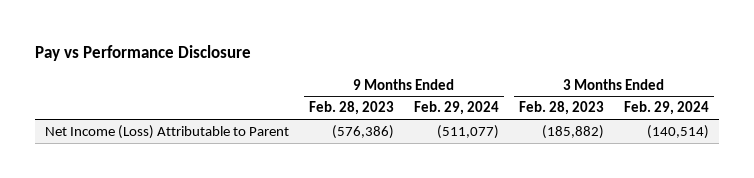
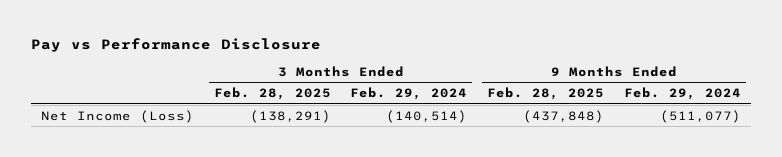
[308,101,394,116] Feb. 28, 2023 -> none
[518,101,604,116] Feb. 28, 2023 -> none
none -> [213,87,331,101] Feb. 28, 2025
none -> [487,87,605,101] Feb. 28, 2025
[45,125,290,140] Net Income (Loss) Attributable to Parent -> [40,109,194,123] Net Income (Loss)

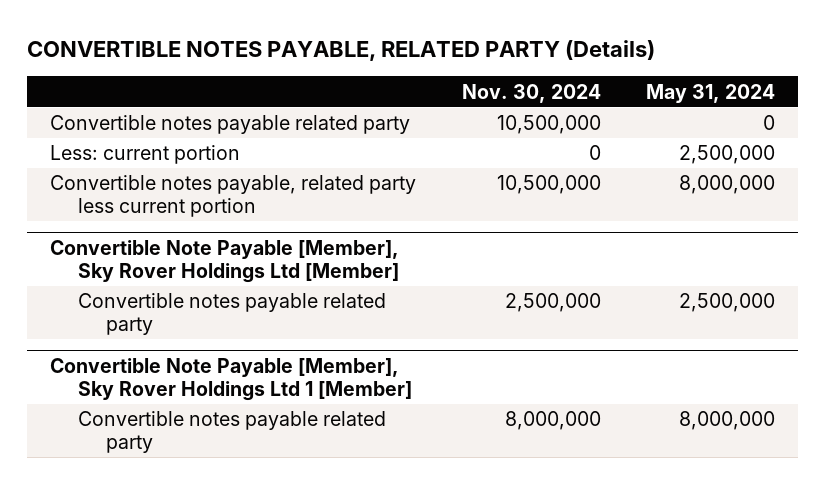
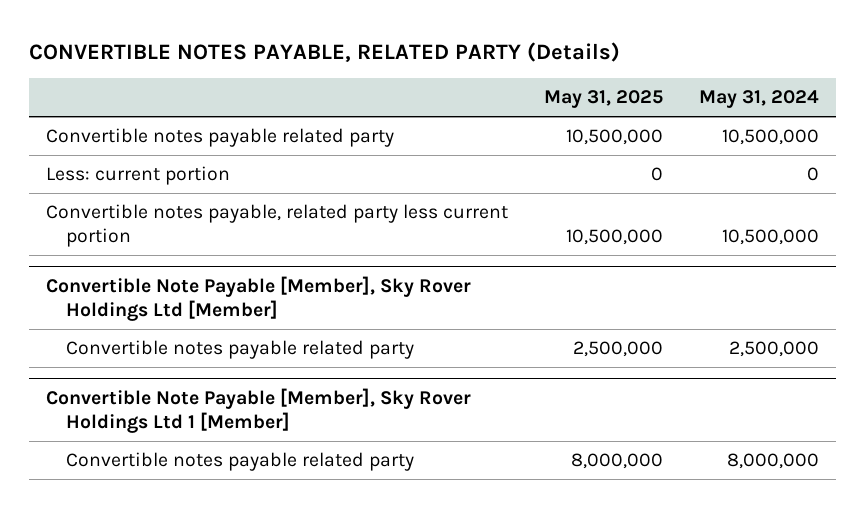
[461,83,601,103] Nov. 30, 2024 -> none
none -> [543,90,663,109] May 31, 2025
[763,115,776,131] 0 -> [721,129,819,146] 10,500,000
[679,145,776,165] 2,500,000 -> [806,167,819,182] 0
[679,175,776,195] 8,000,000 -> [721,228,819,245] 10,500,000

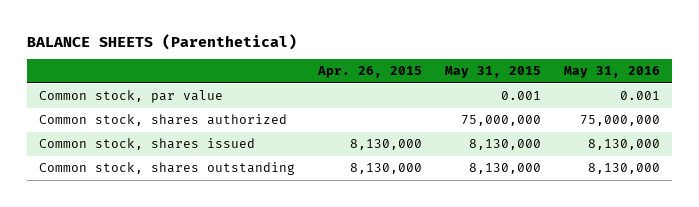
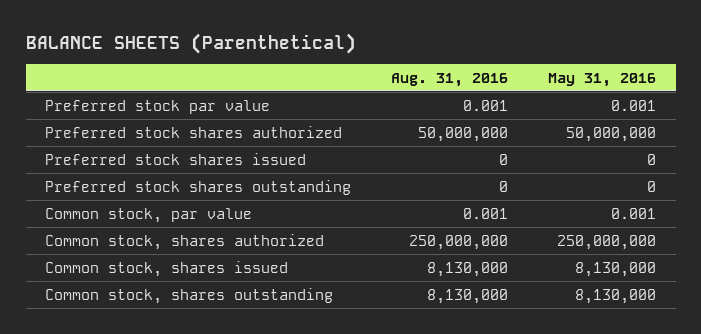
[317,66,423,79] Apr. 26, 2015 -> none
[445,66,542,79] May 31, 2015 -> none
none -> [391,72,509,87] Aug. 31, 2016
none -> [45,99,271,114] Preferred stock par value
none -> [45,125,343,138] Preferred stock shares authorized
none -> [45,152,307,165] Preferred stock shares issued
none -> [45,179,352,195] Preferred stock shares outstanding
[580,115,661,127] 75,000,000 -> [556,234,656,250] 250,000,000

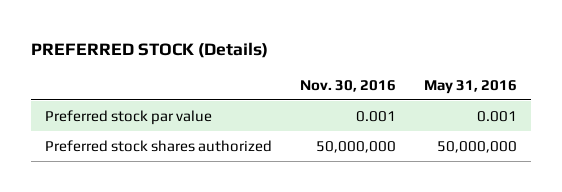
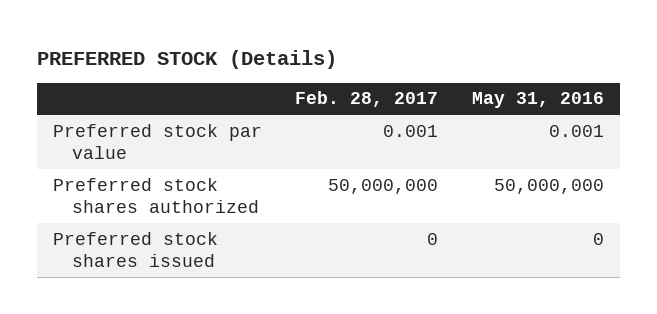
[300,79,397,92] Nov. 30, 2016 -> none
none -> [295,91,439,108] Feb. 28, 2017
none -> [53,231,219,267] Preferred stock shares issued

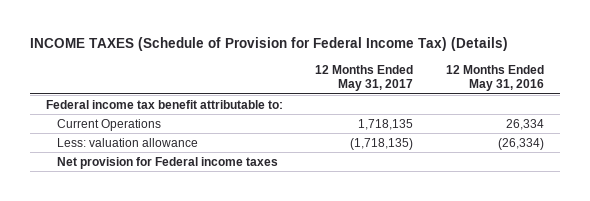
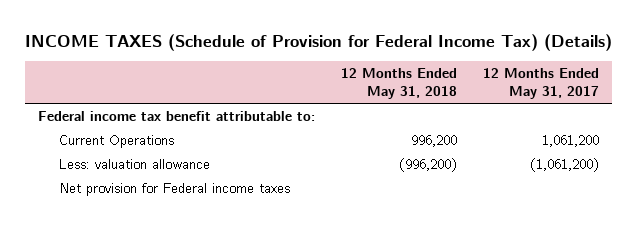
[445,64,544,92] 12 Months Ended May 31, 2016 -> none
none -> [341,68,458,99] 12 Months Ended May 31, 2018
[358,118,414,130] 1,718,135 -> [542,134,600,147] 1,061,200
[350,137,414,150] (1,718,135) -> [530,157,600,172] (1,061,200)

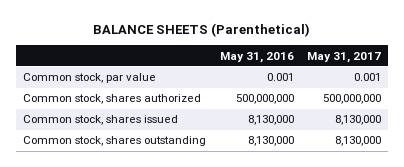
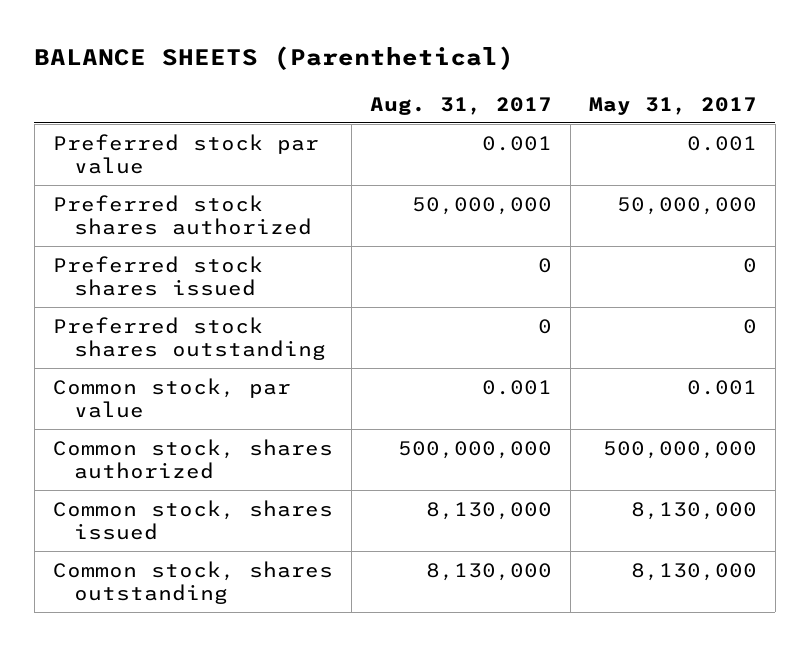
[219,51,294,63] May 31, 2016 -> none
none -> [369,96,552,115] Aug. 31, 2017
none -> [52,134,319,175] Preferred stock par value
none -> [52,195,312,236] Preferred stock shares authorized
none -> [52,256,263,297] Preferred stock shares issued
none -> [52,317,326,361] Preferred stock shares outstanding

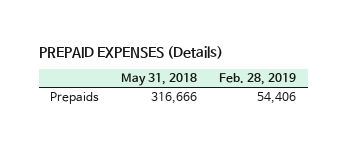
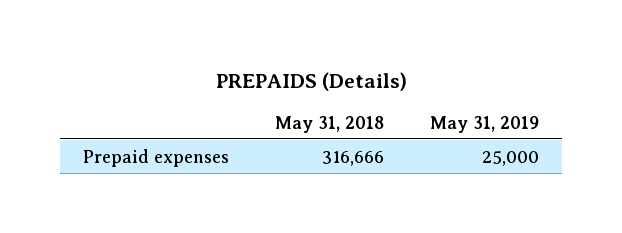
[39,46,224,60] PREPAID EXPENSES (Details) -> [215,71,407,91] PREPAIDS (Details)
[219,73,297,86] Feb. 28, 2019 -> none
none -> [429,115,539,133] May 31, 2019
[50,92,100,105] Prepaids -> [82,148,229,167] Prepaid expenses

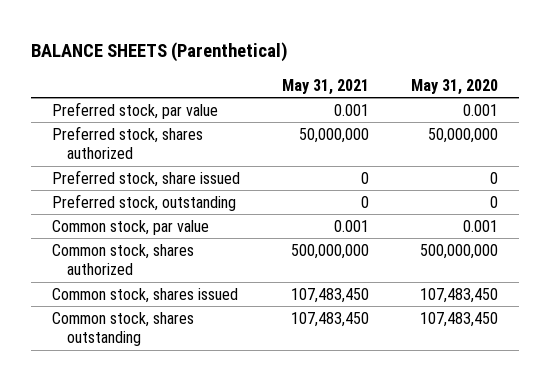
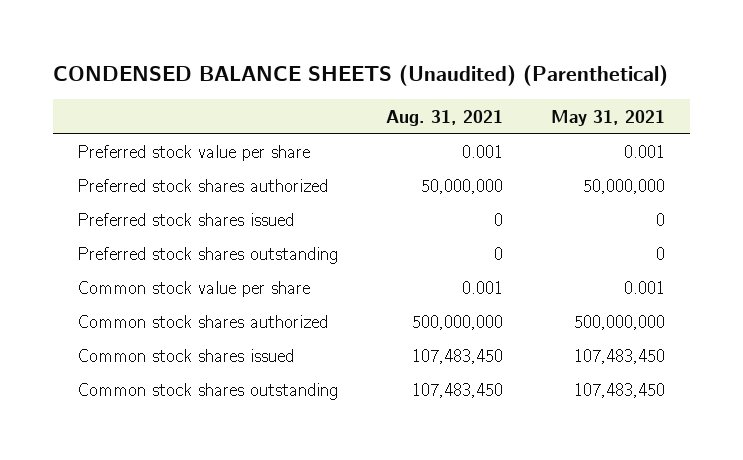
[31,41,289,62] BALANCE SHEETS (Parenthetical) -> [53,65,669,87] CONDENSED BALANCE SHEETS (Unaudited) (Parenthetical)
[410,78,498,95] May 31, 2020 -> none
none -> [386,109,504,126] Aug. 31, 2021
[52,101,219,119] Preferred stock, par value -> [77,145,311,162] Preferred stock value per share
[52,125,204,160] Preferred stock, shares authorized -> [77,179,329,193] Preferred stock shares authorized
[52,169,241,187] Preferred stock, share issued -> [77,213,295,227] Preferred stock shares issued
[52,193,237,211] Preferred stock, outstanding -> [77,247,339,265] Preferred stock shares outstanding
[52,219,210,235] Common stock, par value -> [77,281,311,298] Common stock value per share
[52,243,195,276] Common stock, shares authorized -> [77,315,329,329] Common stock shares authorized
[52,287,239,303] Common stock, shares issued -> [77,349,295,363] Common stock shares issued
[52,311,195,347] Common stock, shares outstanding -> [77,383,339,401] Common stock shares outstanding

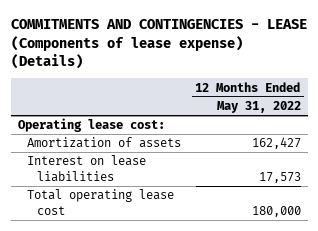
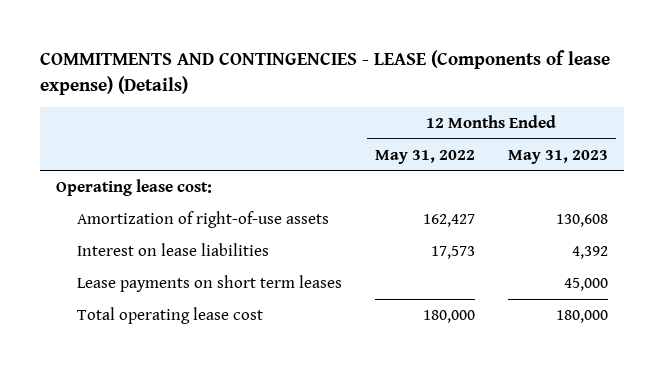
none -> [507,149,608,164] May 31, 2023
[27,137,182,149] Amortization of assets -> [77,210,330,228] Amortization of right-of-use assets
none -> [77,274,343,292] Lease payments on short term leases

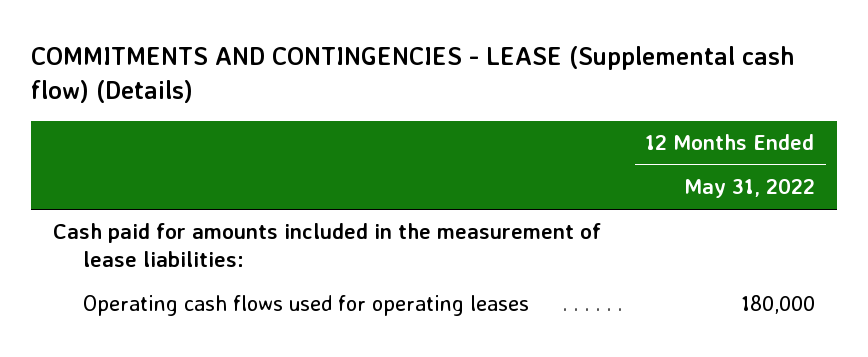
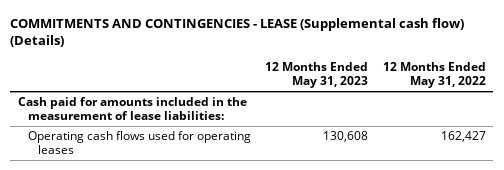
none -> [265,62,369,88] 12 Months Ended May 31, 2023
[740,295,815,315] 180,000 -> [440,131,486,143] 162,427

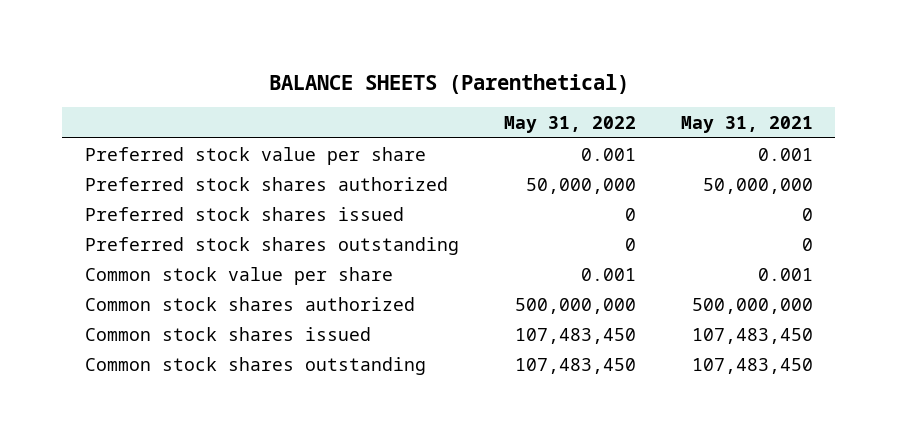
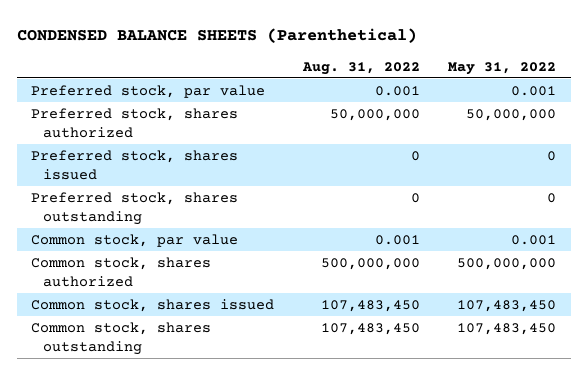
[268,73,629,94] BALANCE SHEETS (Parenthetical) -> [16,27,417,43] CONDENSED BALANCE SHEETS (Parenthetical)
[680,115,813,133] May 31, 2021 -> none
none -> [301,61,420,75] Aug. 31, 2022
[84,146,426,165] Preferred stock value per share -> [31,84,266,98] Preferred stock, par value
[84,176,448,191] Preferred stock shares authorized -> [31,107,239,138] Preferred stock, shares authorized
[84,206,404,221] Preferred stock shares issued -> [31,149,239,180] Preferred stock, shares issued
[84,236,459,255] Preferred stock shares outstanding -> [31,191,239,225] Preferred stock, shares outstanding
[84,266,393,285] Common stock value per share -> [31,233,239,247] Common stock, par value
[84,296,415,311] Common stock shares authorized -> [31,256,212,287] Common stock, shares authorized
[84,326,371,341] Common stock shares issued -> [31,298,275,312] Common stock, shares issued
[84,356,426,375] Common stock shares outstanding -> [31,321,212,355] Common stock, shares outstanding

